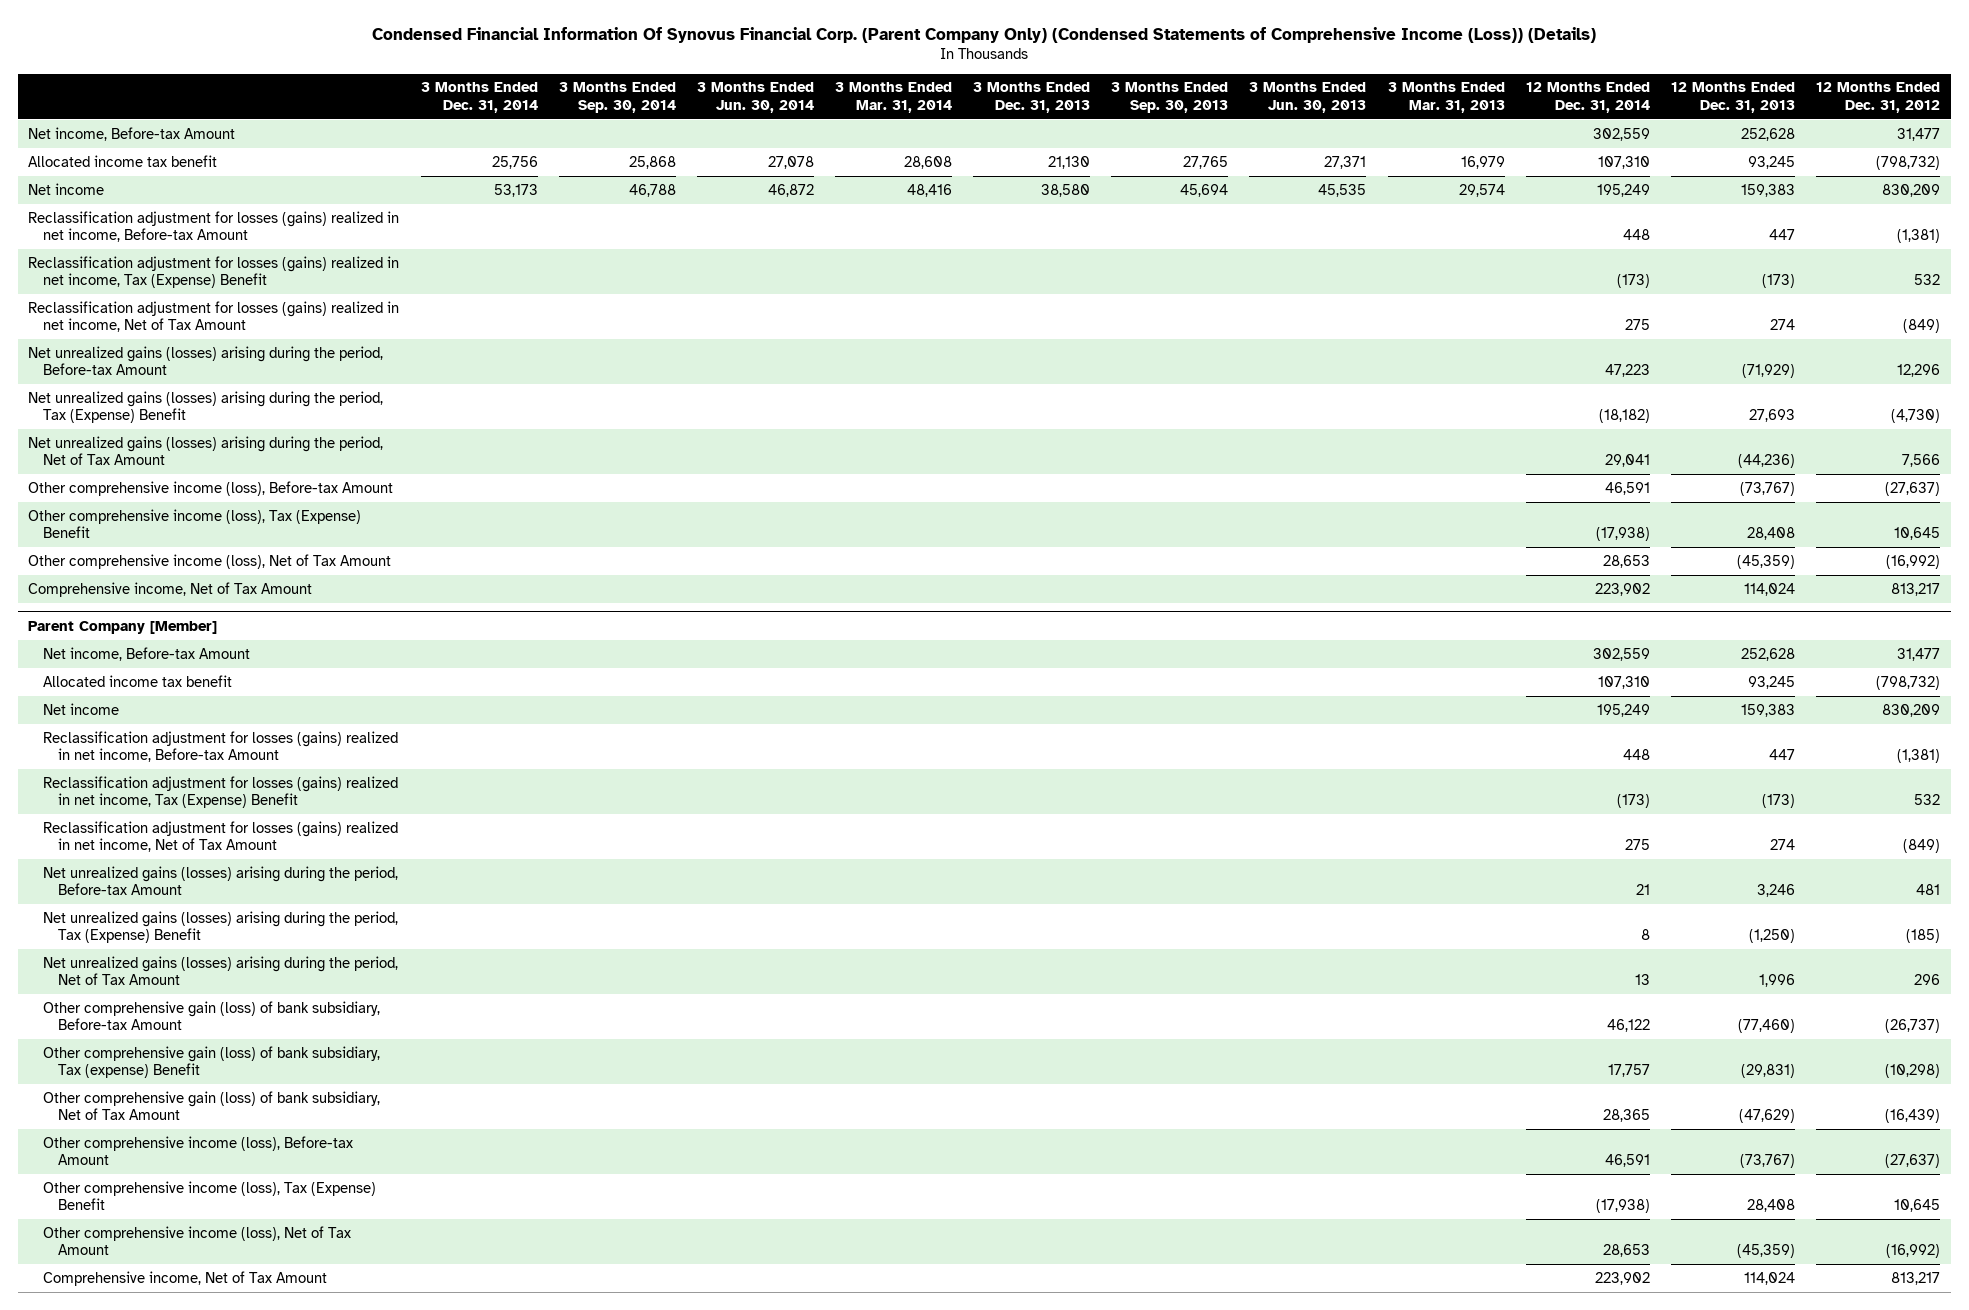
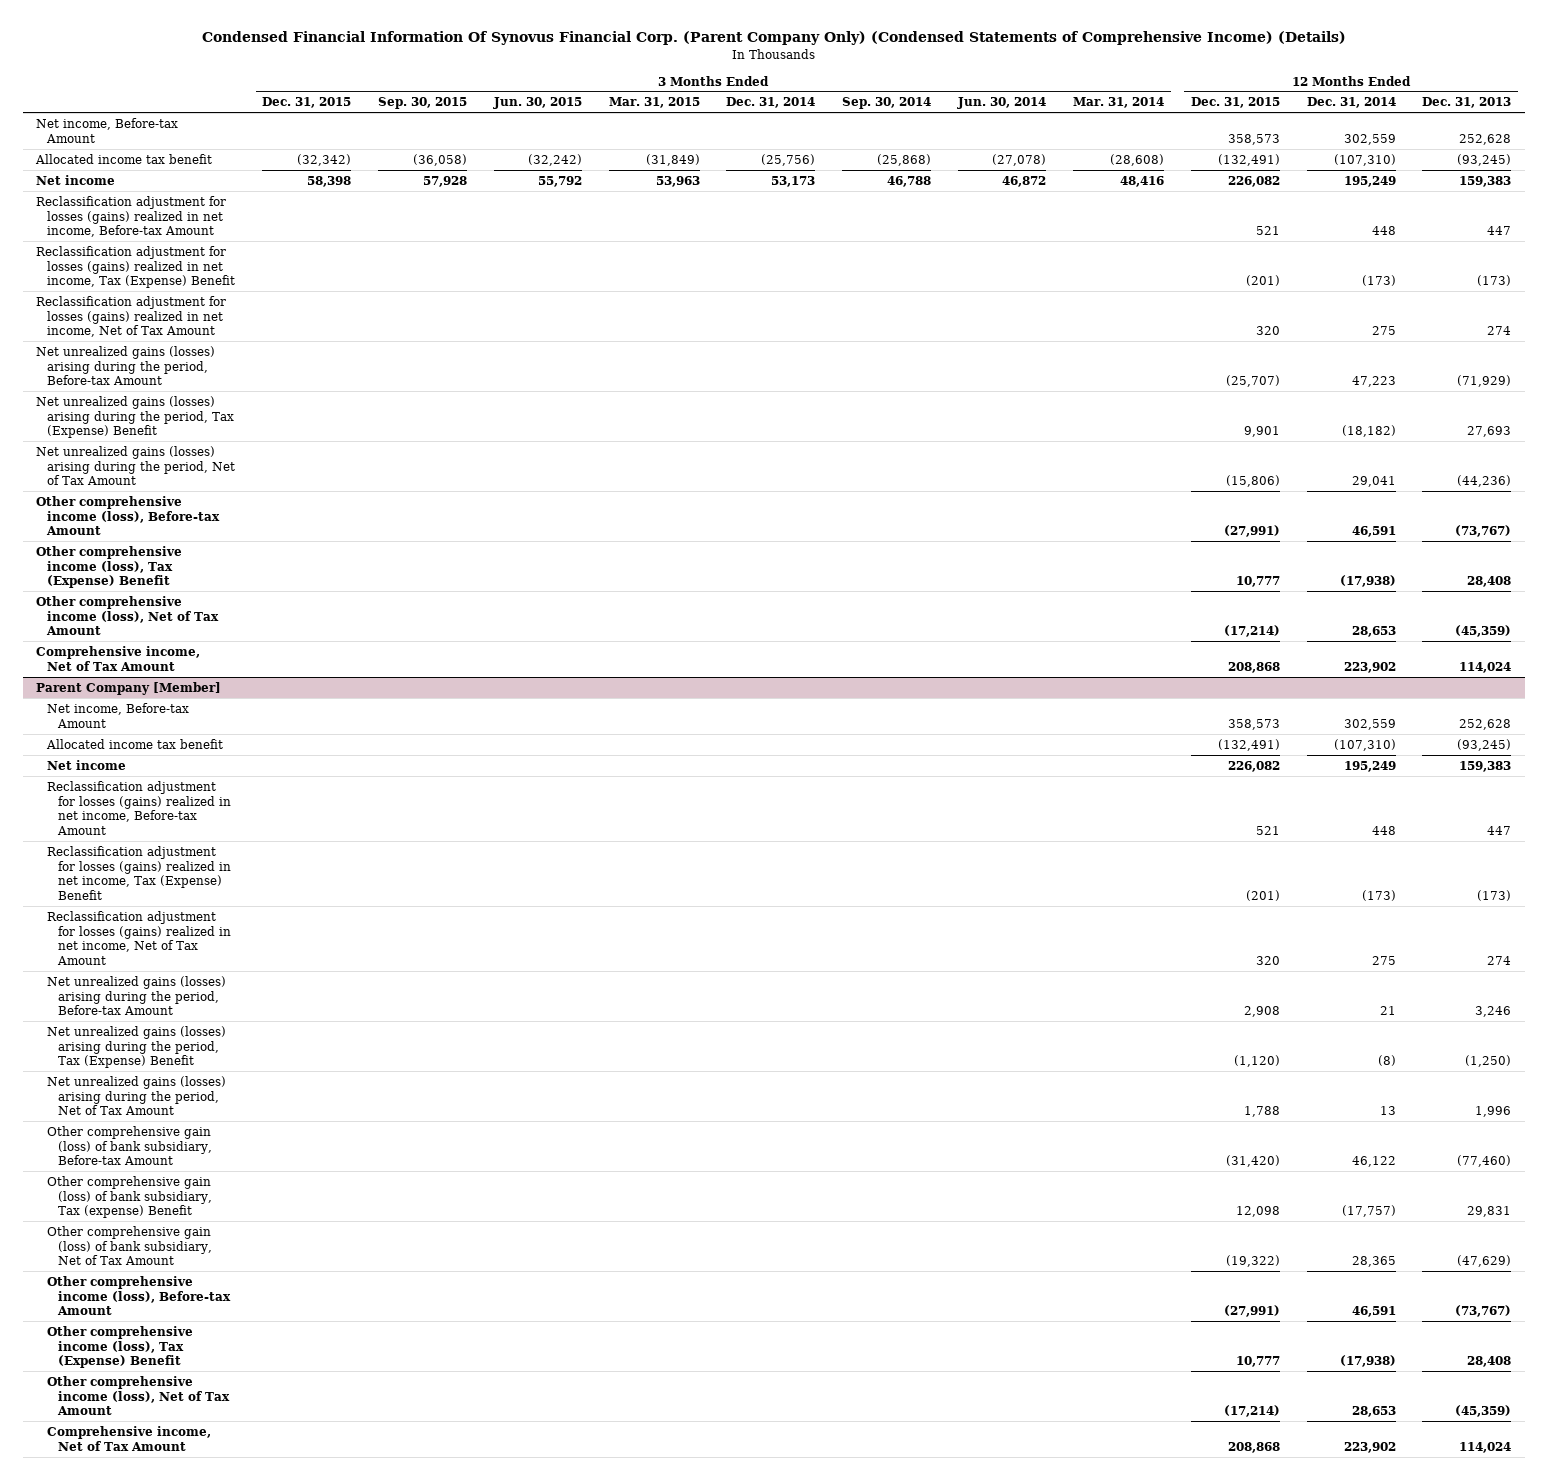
[372,27,1597,44] Condensed Financial Information Of Synovus Financial Corp. (Parent Company Only) (Condensed Statements of Comprehensive Income (Loss)) (Details) -> [201,31,1346,46] Condensed Financial Information Of Synovus Financial Corp. (Parent Company Only) (Condensed Statements of Comprehensive Income) (Details)
[973,82,1091,113] 3 Months Ended Dec. 31, 2013 -> none
[1111,82,1229,113] 3 Months Ended Sep. 30, 2013 -> none
[1249,82,1367,113] 3 Months Ended Jun. 30, 2013 -> none
[1387,82,1505,113] 3 Months Ended Mar. 31, 2013 -> none
[1816,82,1941,113] 12 Months Ended Dec. 31, 2012 -> none
none -> [262,97,352,109] Dec. 31, 2015
none -> [378,97,468,110] Sep. 30, 2015
none -> [492,97,582,110] Jun. 30, 2015
none -> [608,97,700,109] Mar. 31, 2015
none -> [1190,97,1280,109] Dec. 31, 2015
[491,155,538,169] 25,756 -> [761,153,816,166] (25,756)
[628,155,676,169] 25,868 -> [877,153,932,166] (25,868)
[767,155,814,169] 27,078 -> [992,153,1047,166] (27,078)
[904,155,953,169] 28,608 -> [1109,153,1164,166] (28,608)
[1597,155,1650,169] 107,310 -> [1333,153,1396,166] (107,310)
[1747,155,1795,169] 93,245 -> [1457,153,1512,166] (93,245)
[1597,675,1650,689] 107,310 -> [1333,738,1396,751] (107,310)
[1747,675,1795,689] 93,245 -> [1457,738,1512,751] (93,245)
[1640,929,1650,941] 8 -> [1377,1055,1396,1067] (8)
[1607,1064,1650,1078] 17,757 -> [1341,1205,1396,1218] (17,757)
[1740,1064,1795,1079] (29,831) -> [1467,1206,1512,1218] 29,831

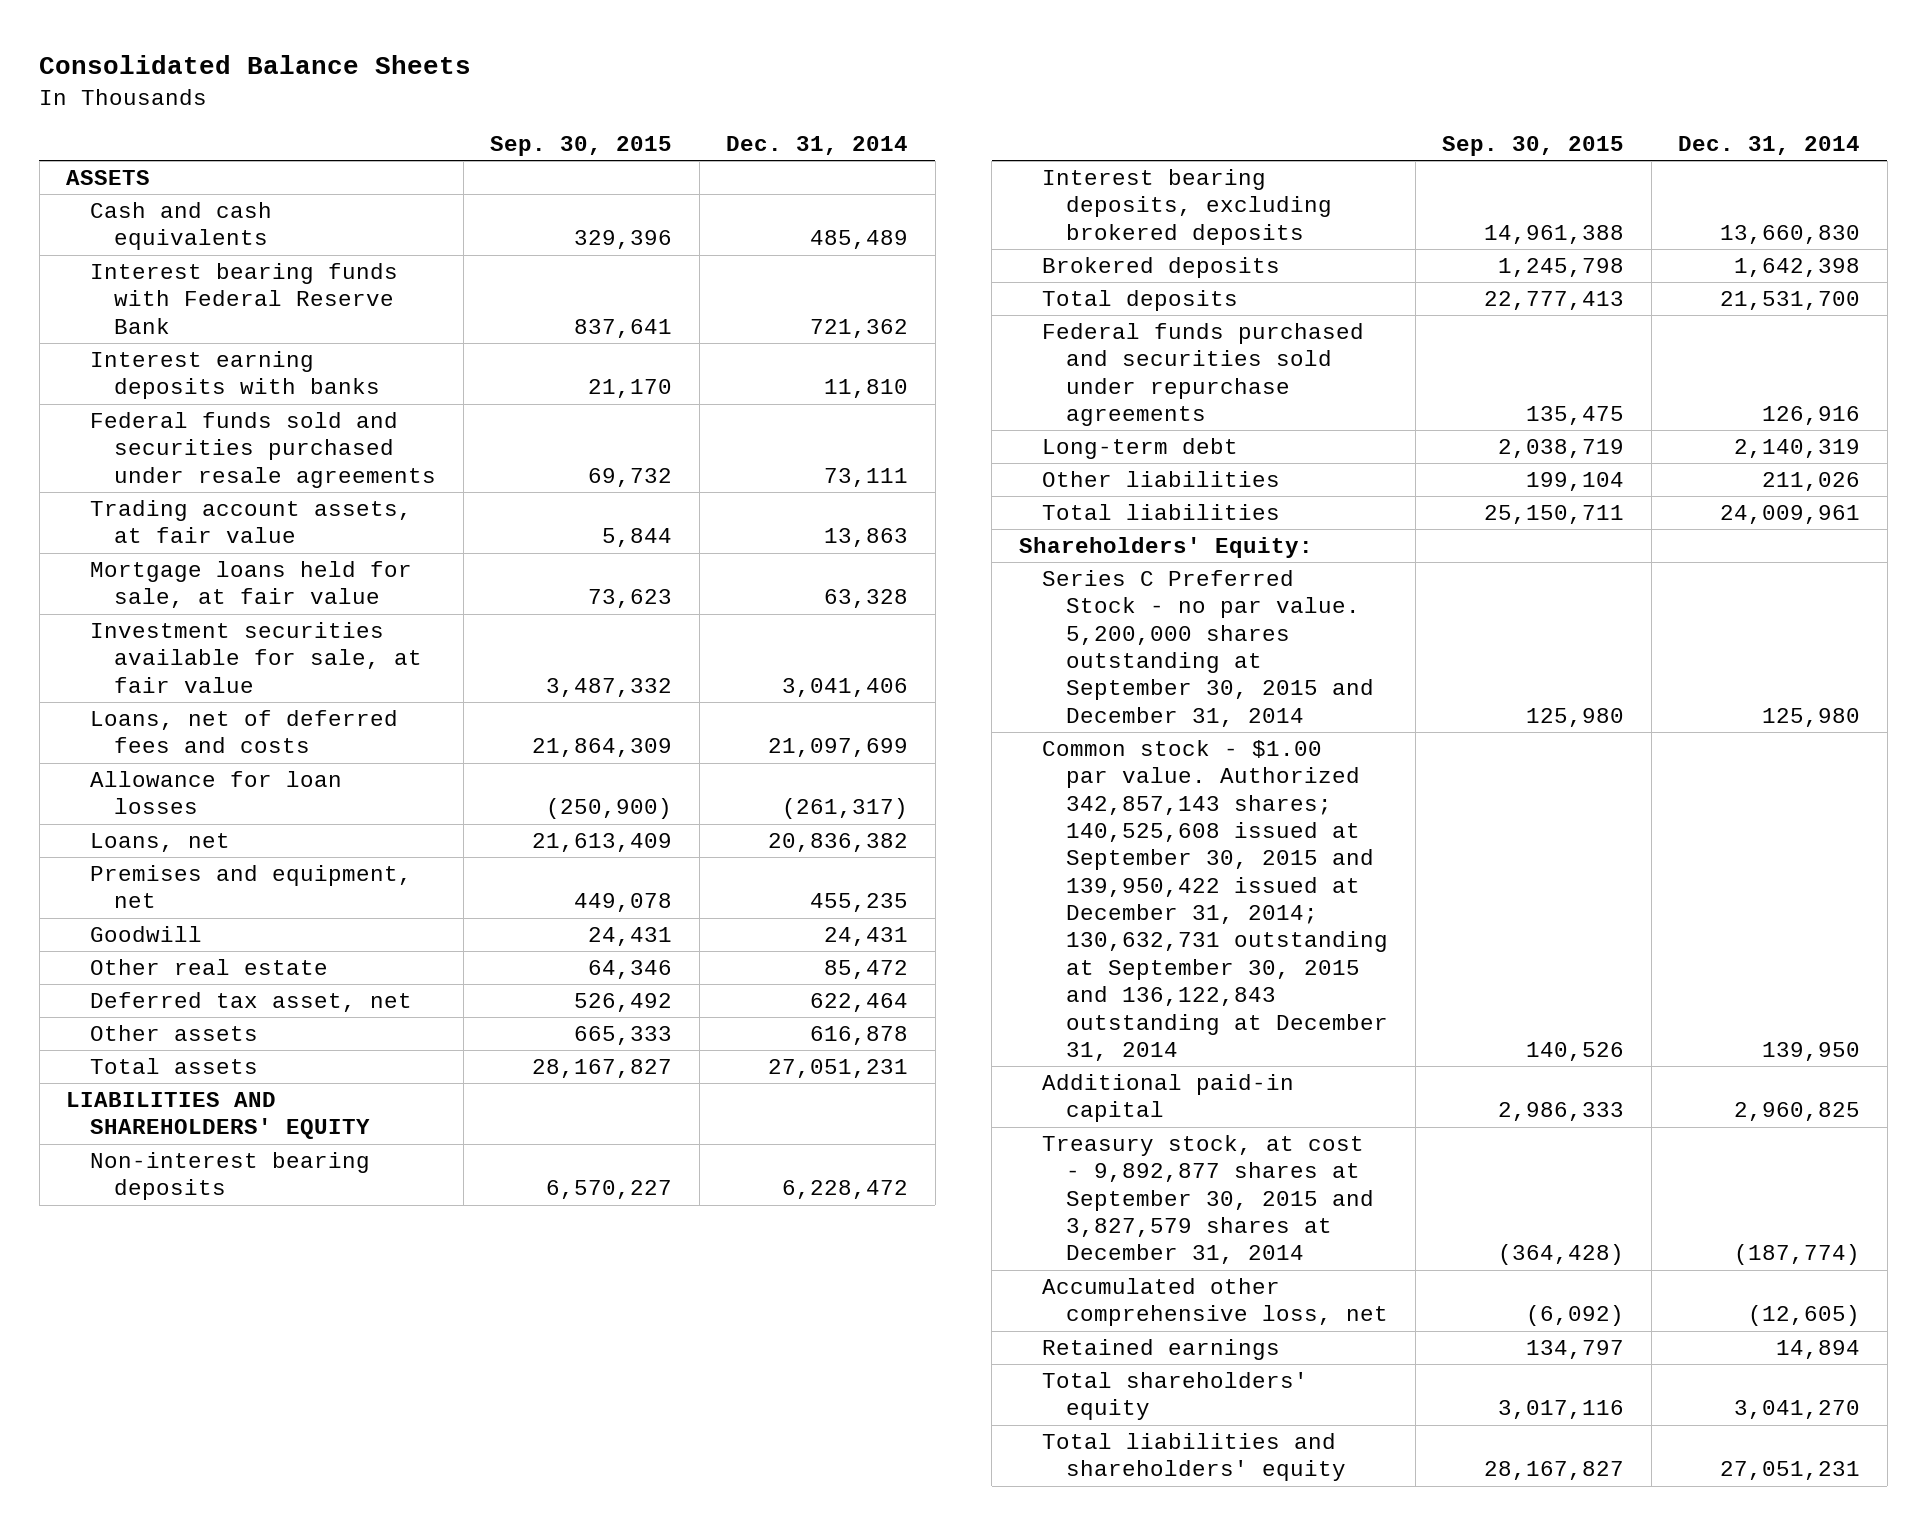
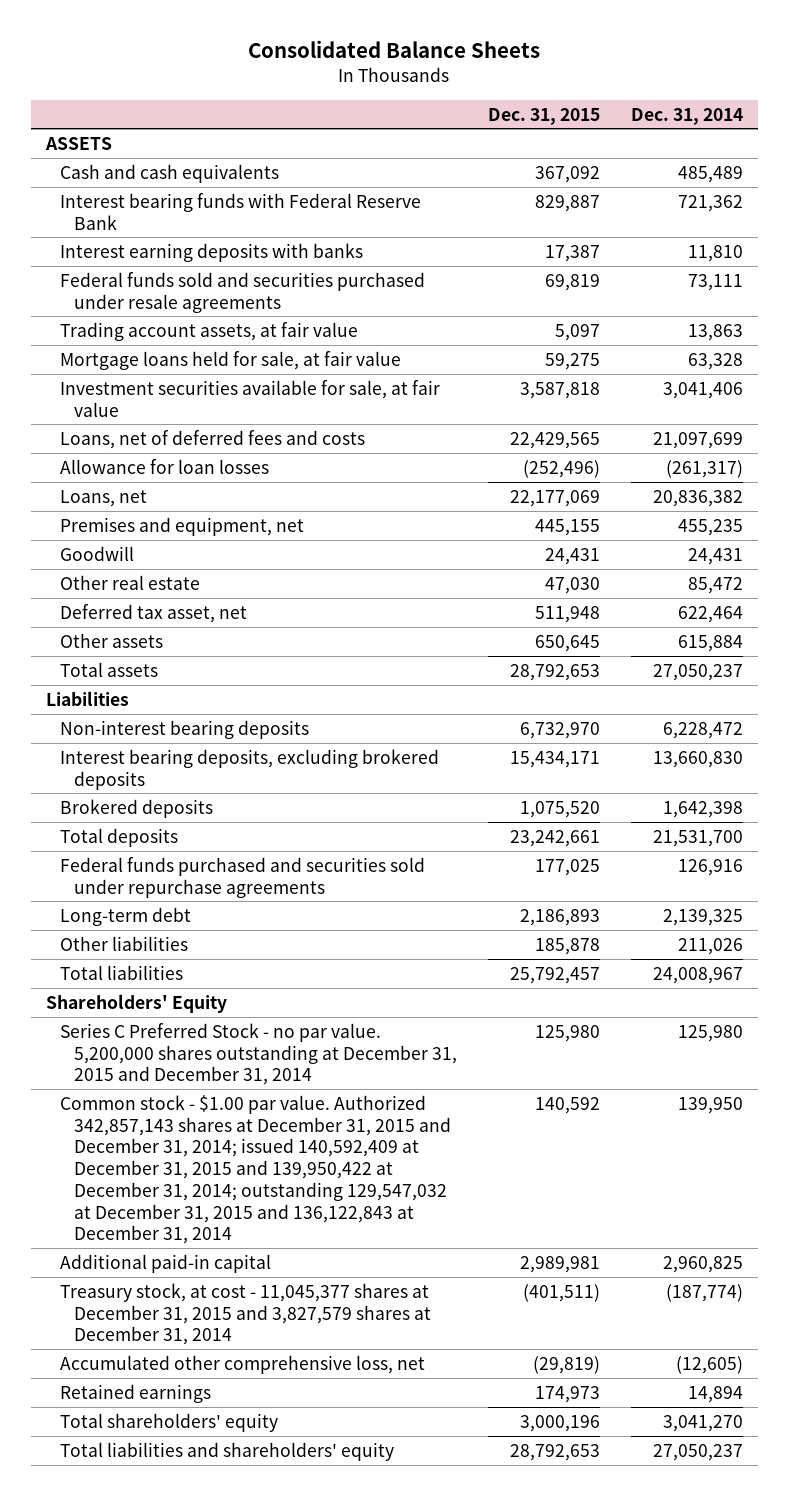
[490,136,673,157] Sep. 30, 2015 -> none
none -> [487,107,600,125] Dec. 31, 2015
[66,1092,371,1140] LIABILITIES AND SHAREHOLDERS' EQUITY -> none
[810,1026,909,1046] 616,878 -> [677,634,743,652] 615,884
[768,1059,909,1079] 27,051,231 -> [652,663,743,681] 27,050,237
none -> [46,690,130,706] Liabilities
[1734,439,1861,459] 2,140,319 -> [662,908,743,926] 2,139,325
[1720,505,1861,525] 24,009,961 -> [652,966,743,984] 24,008,967
[1018,537,1313,559] Shareholders' Equity: -> [46,993,228,1013] Shareholders' Equity
[1042,570,1375,727] Series C Preferred Stock - no par value. 5,200,000 shares outstanding at September 30, 2015 and December 31, 2014 -> [60,1022,457,1086] Series C Preferred Stock - no par value. 5,200,000 shares outstanding at December 31, 2015 and December 31, 2014
[1042,740,1389,1061] Common stock - $1.00 par value. Authorized 342,857,143 shares; 140,525,608 issued at September 30, 2015 and 139,950,422 issued at December 31, 2014; 130,632,731 outstanding at September 30, 2015 and 136,122,843 outstanding at December 31, 2014 -> [60,1094,451,1245] Common stock - $1.00 par value. Authorized 342,857,143 shares at December 31, 2015 and December 31, 2014; issued 140,592,409 at December 31, 2015 and 139,950,422 at December 31, 2014; outstanding 129,547,032 at December 31, 2015 and 136,122,843 at December 31, 2014
[1042,1135,1375,1265] Treasury stock, at cost - 9,892,877 shares at September 30, 2015 and 3,827,579 shares at December 31, 2014 -> [60,1282,431,1346] Treasury stock, at cost - 11,045,377 shares at December 31, 2015 and 3,827,579 shares at December 31, 2014
[1720,1461,1861,1481] 27,051,231 -> [652,1443,743,1461] 27,050,237

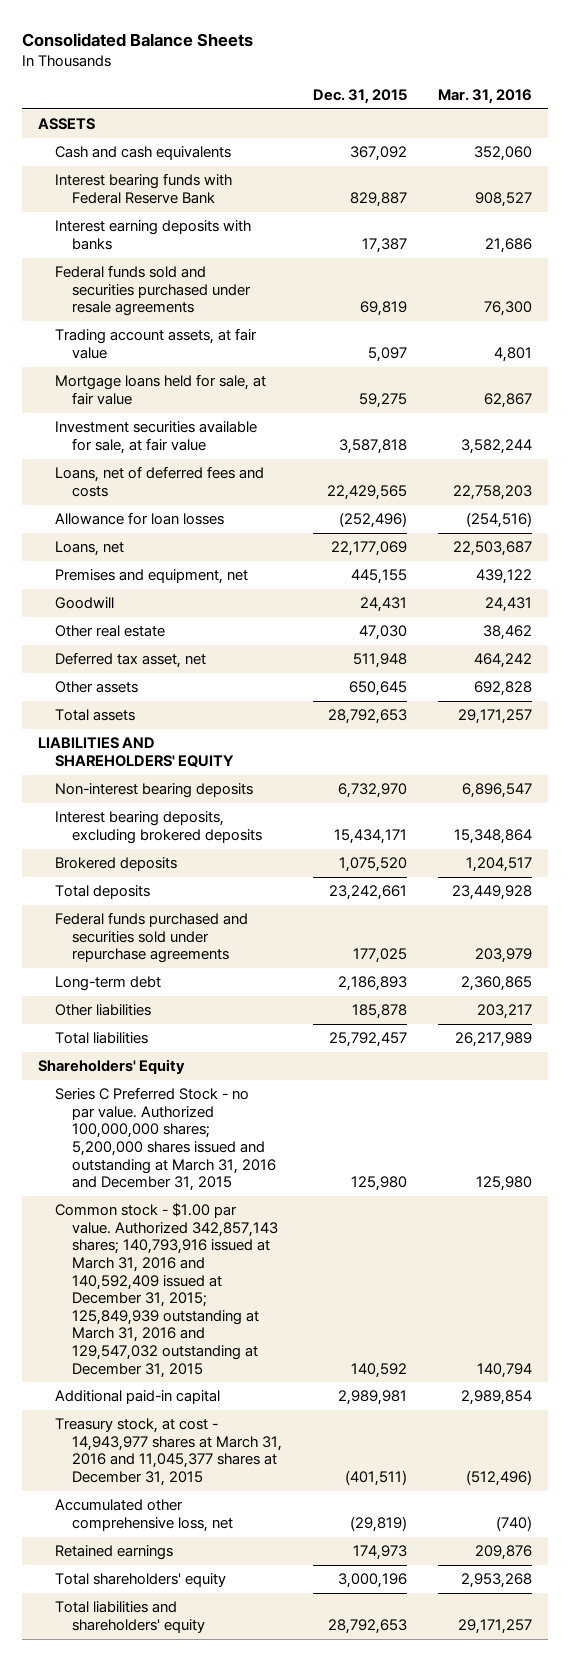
[630,107,743,125] Dec. 31, 2014 -> none
none -> [437,89,532,105] Mar. 31, 2016
[46,690,130,706] Liabilities -> none
none -> [38,737,234,767] LIABILITIES AND SHAREHOLDERS' EQUITY
[60,1022,457,1086] Series C Preferred Stock - no par value. 5,200,000 shares outstanding at December 31, 2015 and December 31, 2014 -> [54,1087,276,1192] Series C Preferred Stock - no par value. Authorized 100,000,000 shares; 5,200,000 shares issued and outstanding at March 31, 2016 and December 31, 2015
[60,1094,451,1245] Common stock - $1.00 par value. Authorized 342,857,143 shares at December 31, 2015 and December 31, 2014; issued 140,592,409 at December 31, 2015 and 139,950,422 at December 31, 2014; outstanding 129,547,032 at December 31, 2015 and 136,122,843 at December 31, 2014 -> [54,1203,278,1378] Common stock - $1.00 par value. Authorized 342,857,143 shares; 140,793,916 issued at March 31, 2016 and 140,592,409 issued at December 31, 2015; 125,849,939 outstanding at March 31, 2016 and 129,547,032 outstanding at December 31, 2015
[60,1282,431,1346] Treasury stock, at cost - 11,045,377 shares at December 31, 2015 and 3,827,579 shares at December 31, 2014 -> [54,1418,282,1487] Treasury stock, at cost - 14,943,977 shares at March 31, 2016 and 11,045,377 shares at December 31, 2015

